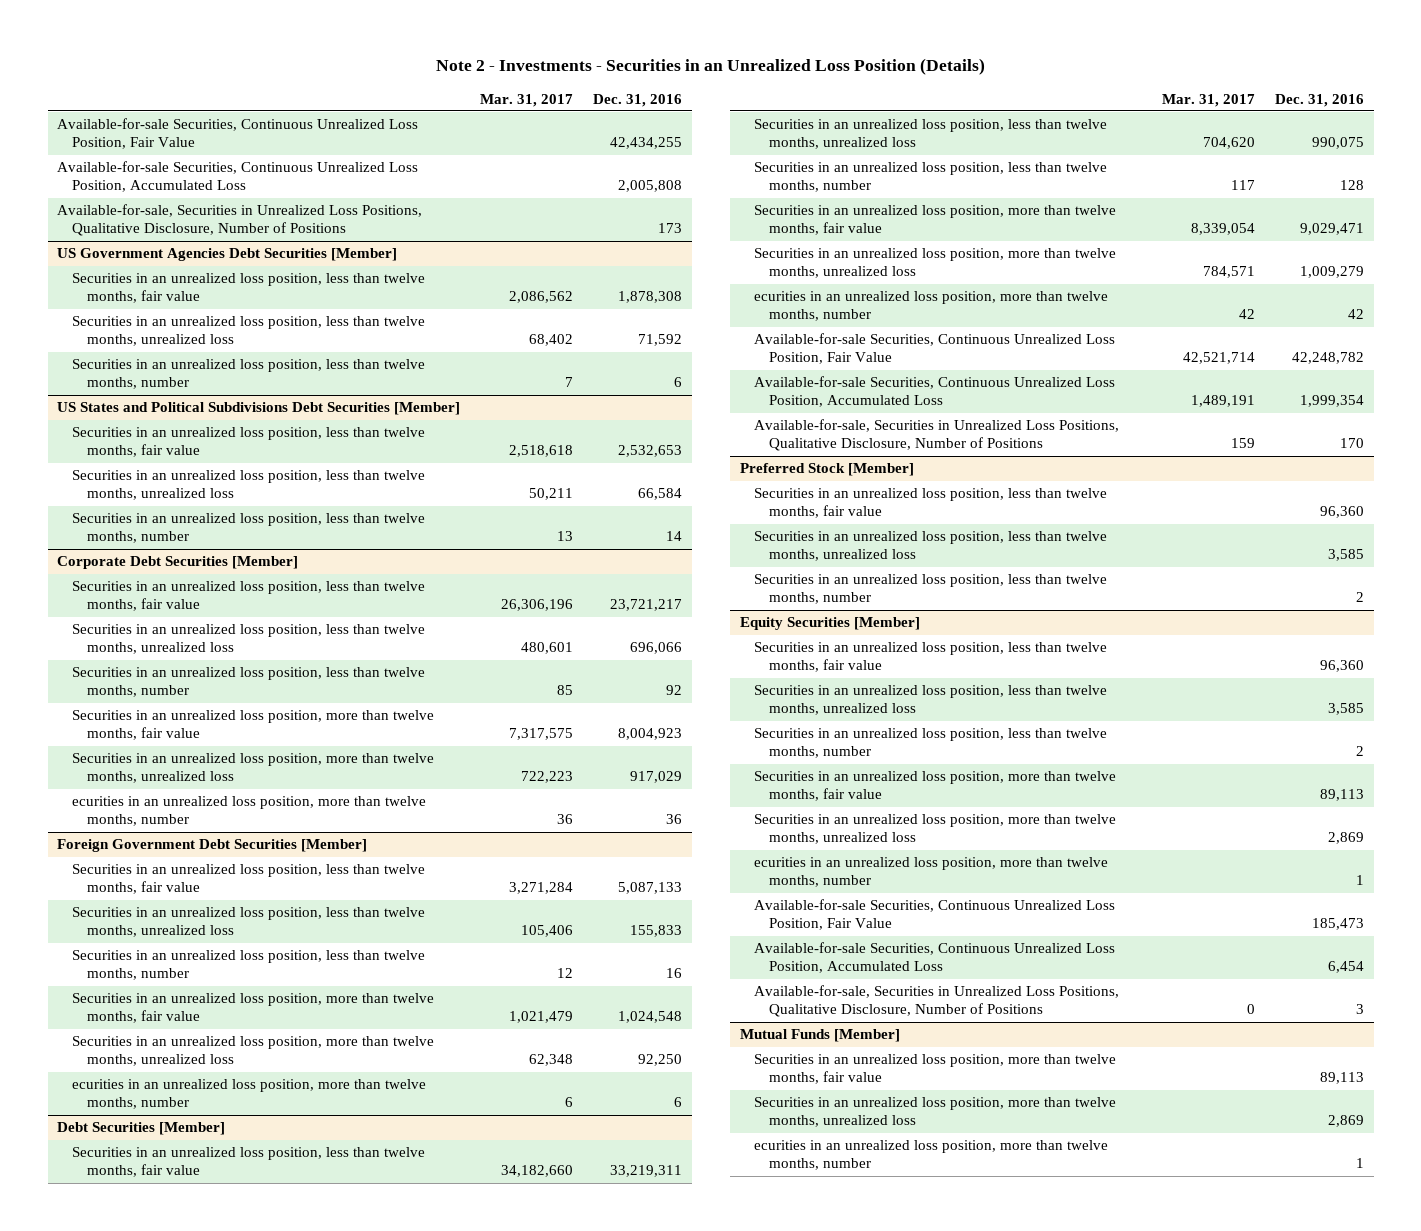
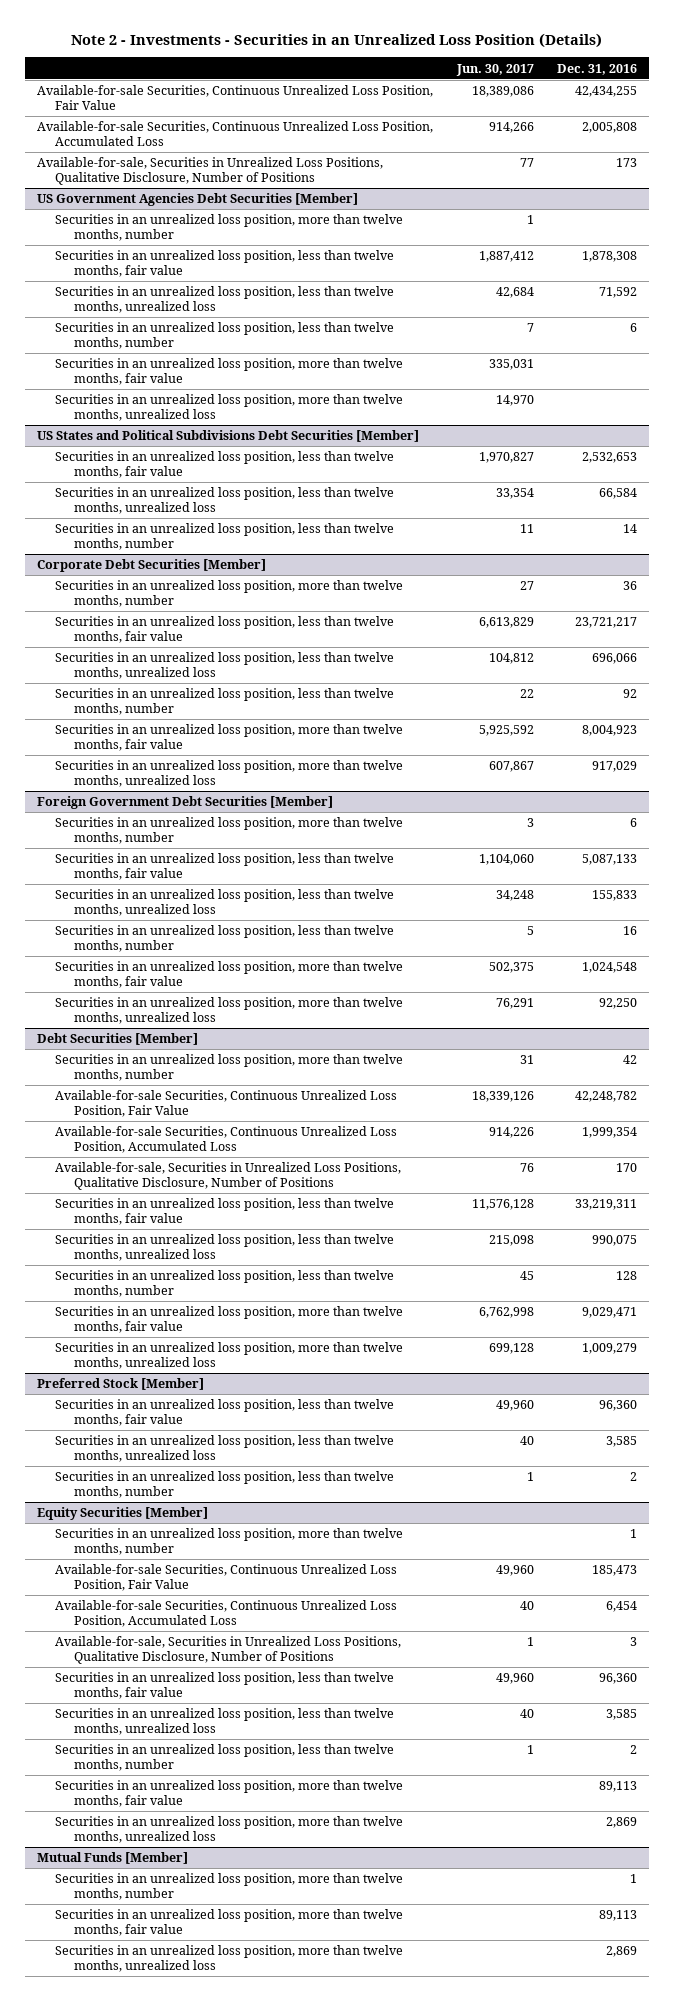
[480,93,574,107] Mar. 31, 2017 -> none
none -> [455,63,534,76] Jun. 30, 2017
none -> [55,214,404,241] Securities in an unrealized loss position, more than twelve months, number
none -> [55,358,404,385] Securities in an unrealized loss position, more than twelve months, fair value
none -> [55,394,404,421] Securities in an unrealized loss position, more than twelve months, unrealized loss
none -> [55,580,404,607] Securities in an unrealized loss position, more than twelve months, number
[72,796,427,827] ecurities in an unrealized loss position, more than twelve months, number -> none
none -> [55,817,404,844] Securities in an unrealized loss position, more than twelve months, number
[72,1079,427,1110] ecurities in an unrealized loss position, more than twelve months, number -> none
none -> [55,1054,404,1081] Securities in an unrealized loss position, more than twelve months, number
[754,333,1116,365] Available-for-sale Securities, Continuous Unrealized Loss Position, Fair Value -> [55,1090,398,1117] Available-for-sale Securities, Continuous Unrealized Loss Position, Fair Value
[754,376,1116,408] Available-for-sale Securities, Continuous Unrealized Loss Position, Accumulated Loss -> [55,1126,398,1153] Available-for-sale Securities, Continuous Unrealized Loss Position, Accumulated Loss
[754,419,1120,452] Available-for-sale, Securities in Unrealized Loss Positions, Qualitative Disclosure, Number of Positions -> [55,1162,402,1190] Available-for-sale, Securities in Unrealized Loss Positions, Qualitative Disclosure, Number of Positions
[754,291,1109,322] ecurities in an unrealized loss position, more than twelve months, number -> none
none -> [55,1528,404,1555] Securities in an unrealized loss position, more than twelve months, number
[754,899,1116,931] Available-for-sale Securities, Continuous Unrealized Loss Position, Fair Value -> [55,1564,398,1591] Available-for-sale Securities, Continuous Unrealized Loss Position, Fair Value
[754,942,1116,974] Available-for-sale Securities, Continuous Unrealized Loss Position, Accumulated Loss -> [55,1600,398,1627] Available-for-sale Securities, Continuous Unrealized Loss Position, Accumulated Loss
[754,985,1120,1018] Available-for-sale, Securities in Unrealized Loss Positions, Qualitative Disclosure, Number of Positions -> [55,1636,402,1664] Available-for-sale, Securities in Unrealized Loss Positions, Qualitative Disclosure, Number of Positions
[754,857,1109,888] ecurities in an unrealized loss position, more than twelve months, number -> none
none -> [55,1873,404,1900] Securities in an unrealized loss position, more than twelve months, number
[754,1140,1109,1171] ecurities in an unrealized loss position, more than twelve months, number -> none

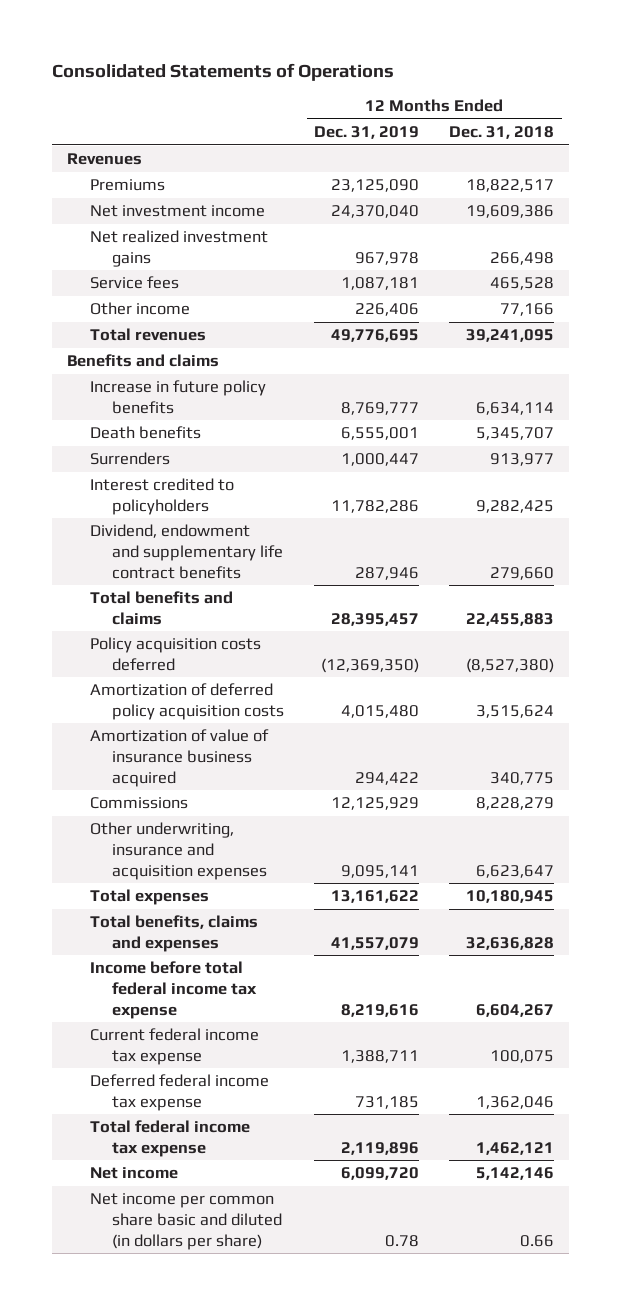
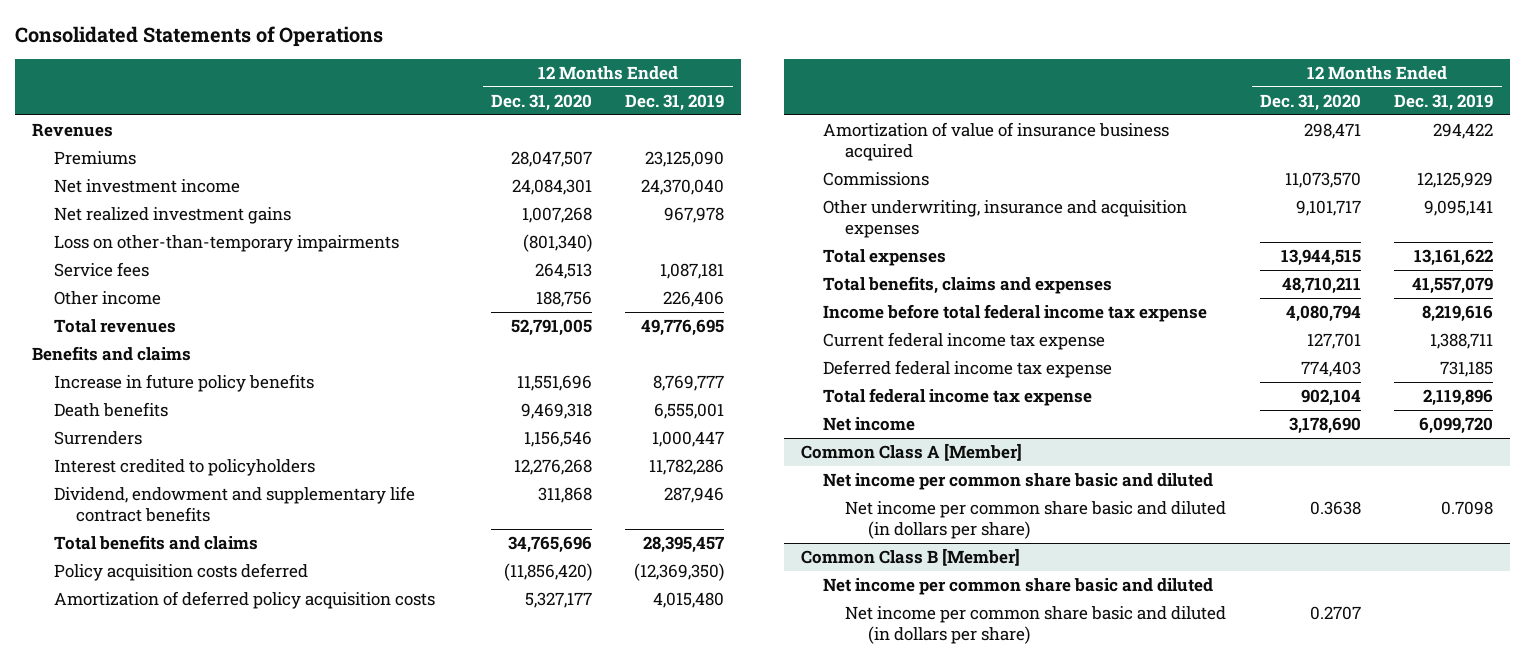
[449,126,555,140] Dec. 31, 2018 -> none
none -> [490,94,592,112] Dec. 31, 2020
none -> [54,235,400,253] Loss on other-than-temporary impairments
none -> [800,443,1022,462] Common Class A [Member]
none -> [823,473,1214,491] Net income per common share basic and diluted
[385,1234,420,1247] 0.78 -> [1441,501,1494,516] 0.7098
none -> [800,548,1020,567] Common Class B [Member]
none -> [823,578,1214,596] Net income per common share basic and diluted
none -> [845,606,1227,645] Net income per common share basic and diluted (in dollars per share)

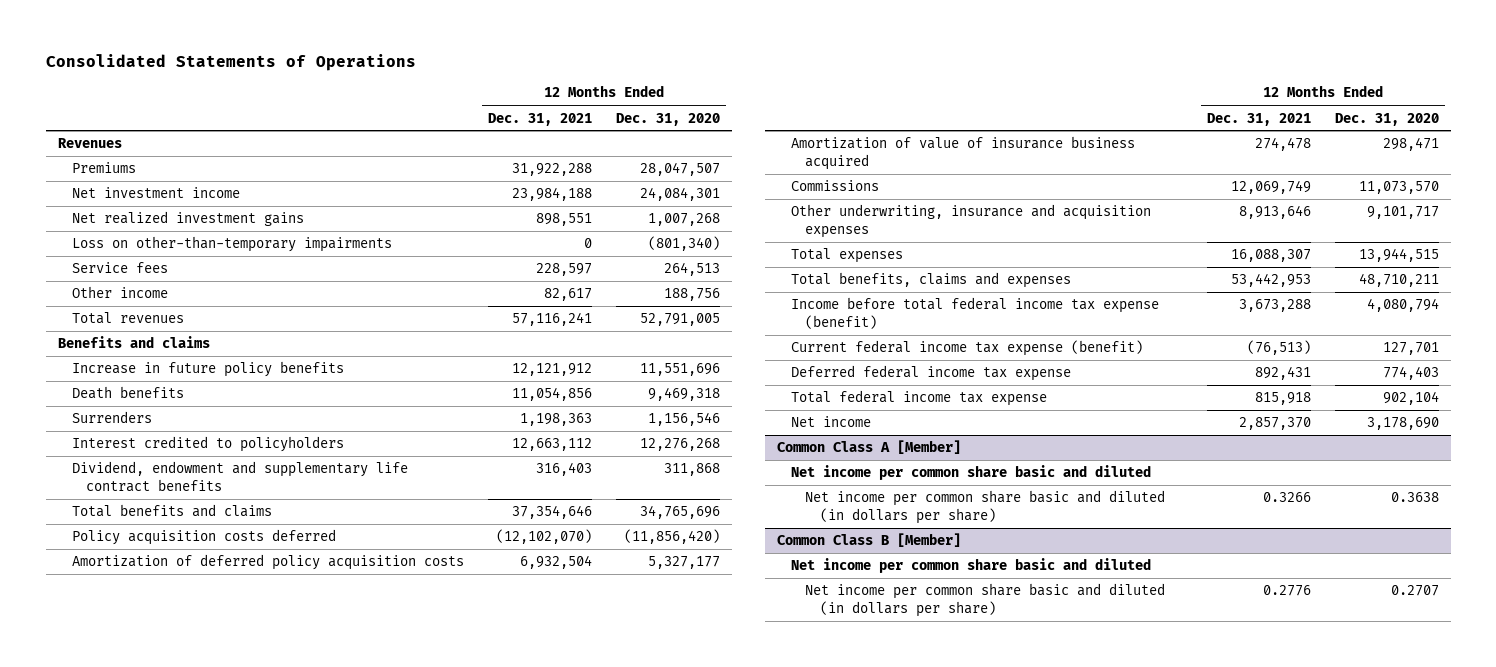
[625,94,725,112] Dec. 31, 2019 -> none
none -> [487,112,592,126] Dec. 31, 2021
[823,304,1208,323] Income before total federal income tax expense -> [791,297,1160,329] Income before total federal income tax expense (benefit)
[823,332,1106,351] Current federal income tax expense -> [791,340,1144,357] Current federal income tax expense (benefit)

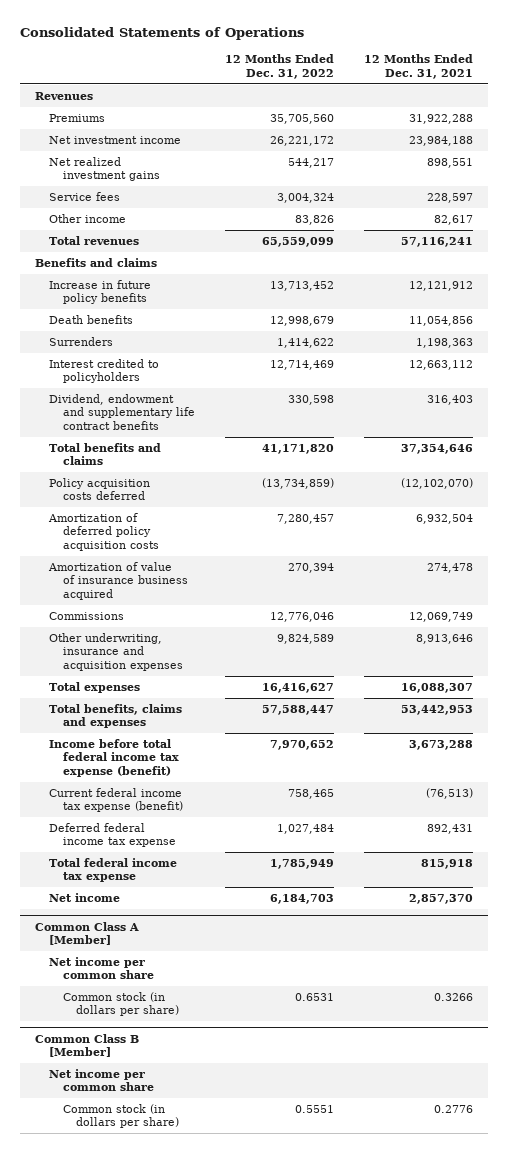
[615,112,720,126] Dec. 31, 2020 -> none
none -> [224,54,334,79] 12 Months Ended Dec. 31, 2022
[72,236,393,253] Loss on other-than-temporary impairments -> none
[791,465,1152,481] Net income per common share basic and diluted -> [48,956,154,980] Net income per common share
[805,490,1166,524] Net income per common share basic and diluted (in dollars per share) -> [62,991,180,1017] Common stock (in dollars per share)
[791,558,1152,574] Net income per common share basic and diluted -> [48,1068,154,1092] Net income per common share
[805,583,1166,617] Net income per common share basic and diluted (in dollars per share) -> [62,1103,180,1129] Common stock (in dollars per share)

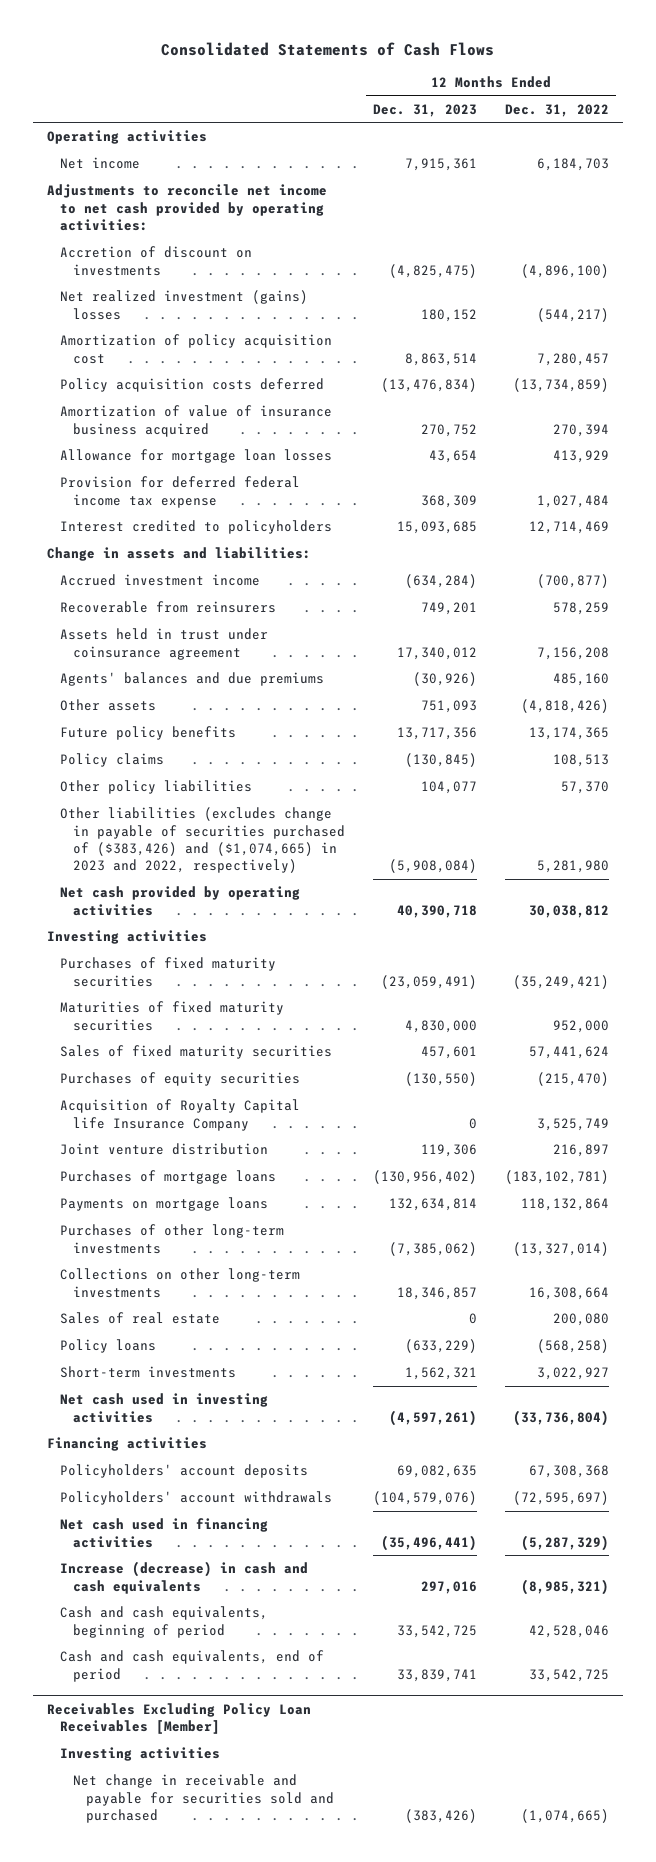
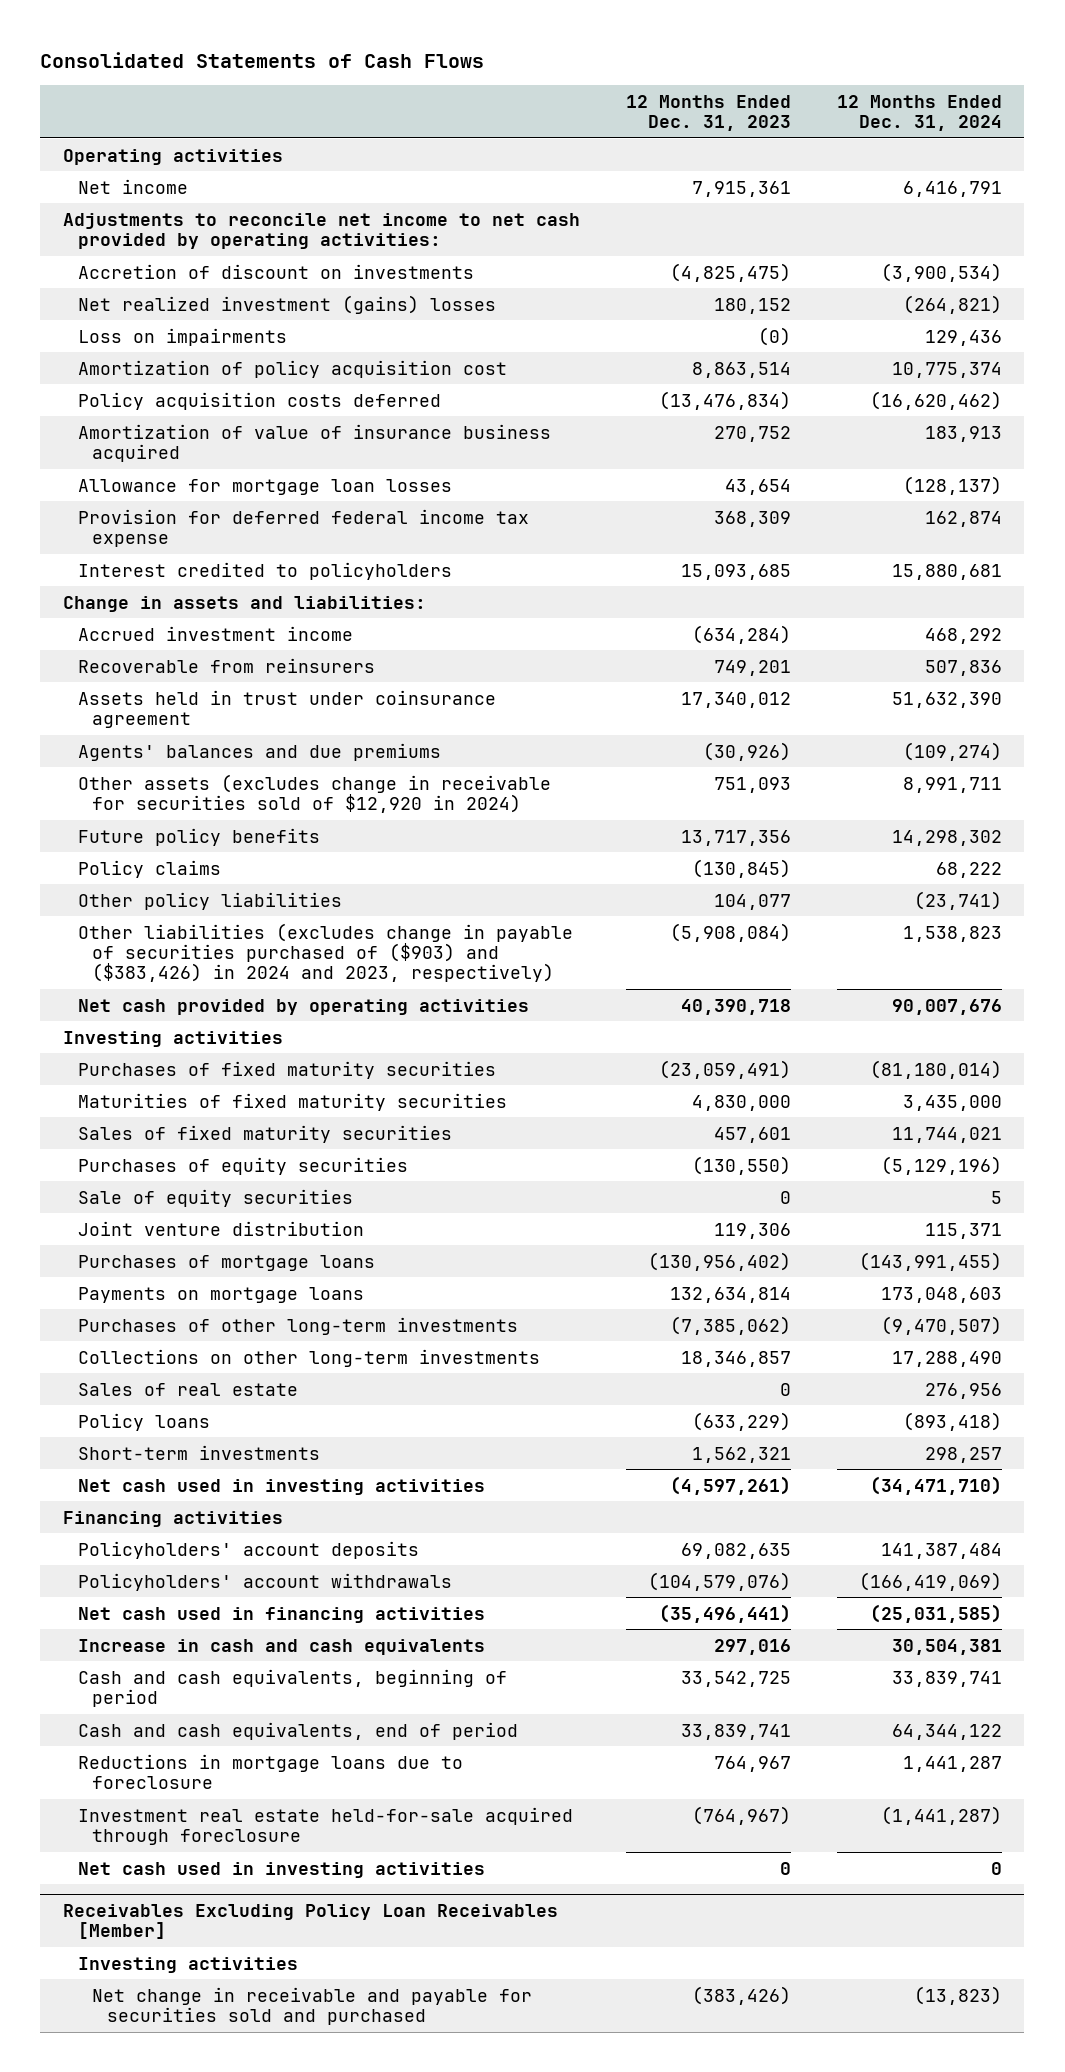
[505,103,610,117] Dec. 31, 2022 -> none
none -> [836,94,1002,132] 12 Months Ended Dec. 31, 2024
none -> [77,327,287,346] Loss on impairments
[60,699,157,712] Other assets -> [77,773,551,813] Other assets (excludes change in receivable for securities sold of $12,920 in 2024)
[60,807,346,874] Other liabilities (excludes change in payable of securities purchased of ($383,426) and ($1,074,665) in 2023 and 2022, respectively) -> [77,922,573,983] Other liabilities (excludes change in payable of securities purchased of ($903) and ($383,426) in 2024 and 2023, respectively)
[60,1099,301,1131] Acquisition of Royalty Capital life Insurance Company -> none
none -> [77,1188,353,1207] Sale of equity securities
[60,1561,309,1594] Increase (decrease) in cash and cash equivalents -> [77,1638,485,1655] Increase in cash and cash equivalents
none -> [77,1753,463,1789] Reductions in mortgage loans due to foreclosure
none -> [77,1806,573,1845] Investment real estate held-for-sale acquired through foreclosure
none -> [77,1861,485,1878] Net cash used in investing activities

